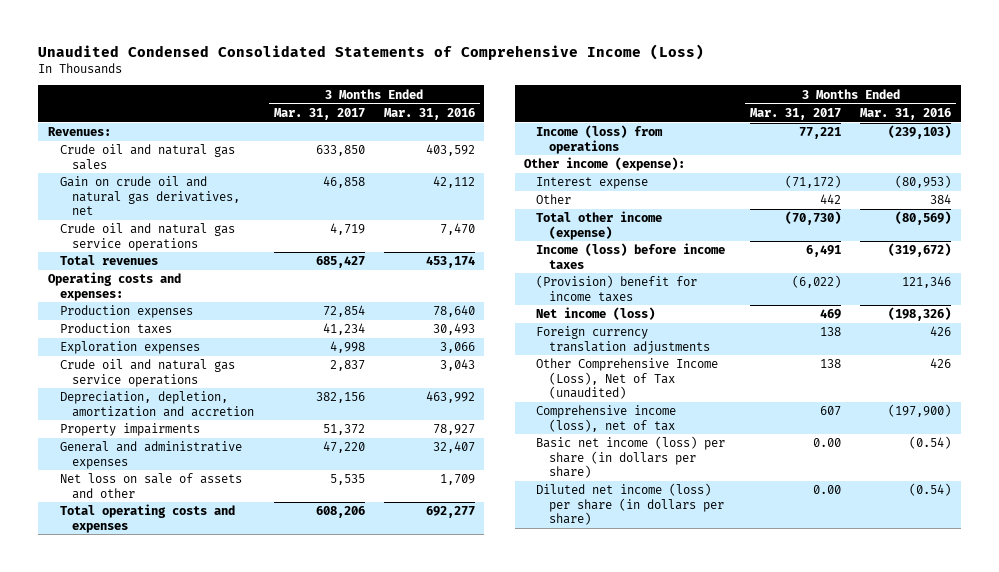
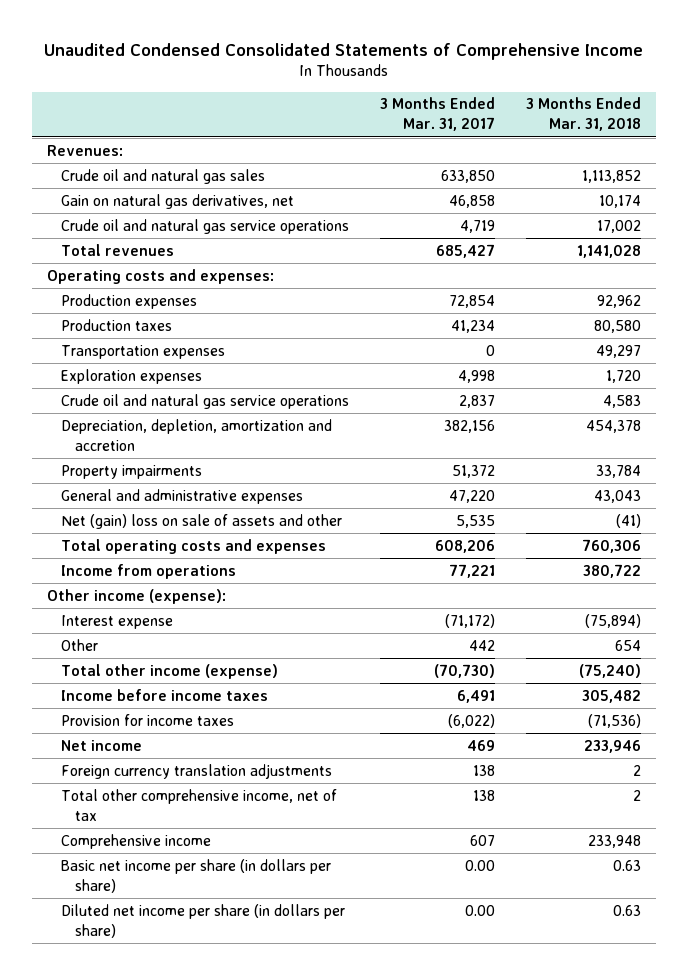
[38,43,705,60] Unaudited Condensed Consolidated Statements of Comprehensive Income (Loss) -> [44,42,644,60] Unaudited Condensed Consolidated Statements of Comprehensive Income
[383,107,475,120] Mar. 31, 2016 -> none
none -> [525,97,641,132] 3 Months Ended Mar. 31, 2018
[60,176,241,215] Gain on crude oil and natural gas derivatives, net -> [61,193,295,209] Gain on natural gas derivatives, net
none -> [61,344,226,359] Transportation expenses
[60,473,243,499] Net loss on sale of assets and other -> [61,513,343,529] Net (gain) loss on sale of assets and other
[536,125,664,154] Income (loss) from operations -> [61,563,237,579] Income from operations
[536,243,726,269] Income (loss) before income taxes -> [61,688,269,701] Income before income taxes
[536,275,698,302] (Provision) benefit for income taxes -> [61,713,235,726] Provision for income taxes
[536,307,656,321] Net income (loss) -> [61,739,143,751] Net income
[536,358,719,399] Other Comprehensive Income (Loss), Net of Tax (unaudited) -> [61,788,338,821] Total other comprehensive income, net of tax
[536,405,677,432] Comprehensive income (loss), net of tax -> [61,833,212,849] Comprehensive income
[536,436,726,478] Basic net income (loss) per share (in dollars per share) -> [61,858,332,893] Basic net income per share (in dollars per share)
[536,483,724,525] Diluted net income (loss) per share (in dollars per share) -> [61,903,346,938] Diluted net income per share (in dollars per share)

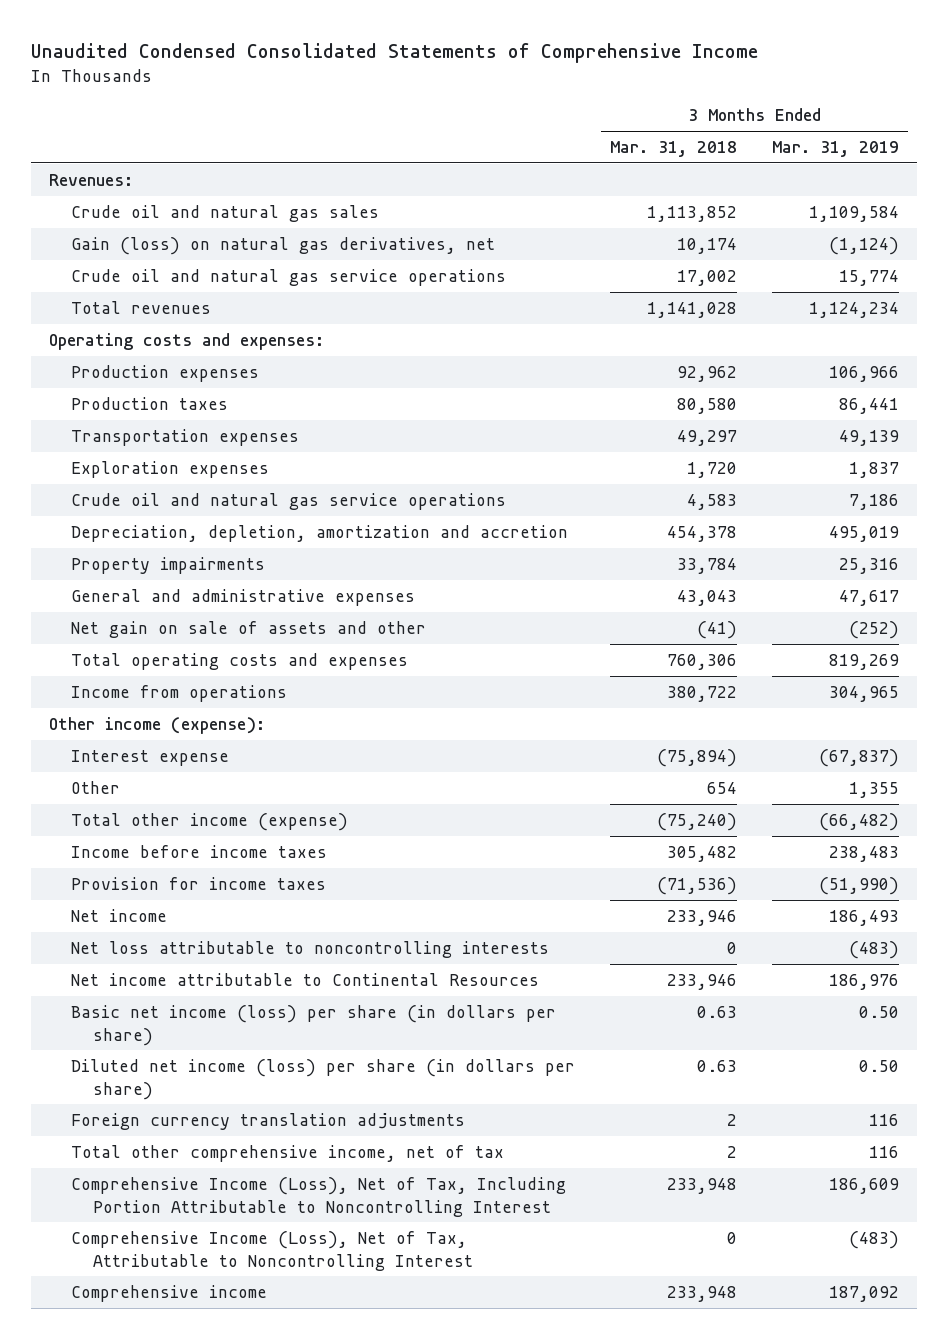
[380,97,496,132] 3 Months Ended Mar. 31, 2017 -> none
none -> [772,141,900,158] Mar. 31, 2019
[61,193,295,209] Gain on natural gas derivatives, net -> [70,236,495,255] Gain (loss) on natural gas derivatives, net
[61,513,343,529] Net (gain) loss on sale of assets and other -> [70,620,426,638] Net gain on sale of assets and other
none -> [70,940,549,958] Net loss attributable to noncontrolling interests
none -> [70,972,539,986] Net income attributable to Continental Resources
none -> [70,1004,556,1046] Basic net income (loss) per share (in dollars per share)
none -> [70,1058,575,1100] Diluted net income (loss) per share (in dollars per share)
none -> [70,1176,566,1217] Comprehensive Income (Loss), Net of Tax, Including Portion Attributable to Noncontrolling Interest
none -> [70,1230,473,1271] Comprehensive Income (Loss), Net of Tax, Attributable to Noncontrolling Interest
[61,858,332,893] Basic net income per share (in dollars per share) -> none
[61,903,346,938] Diluted net income per share (in dollars per share) -> none

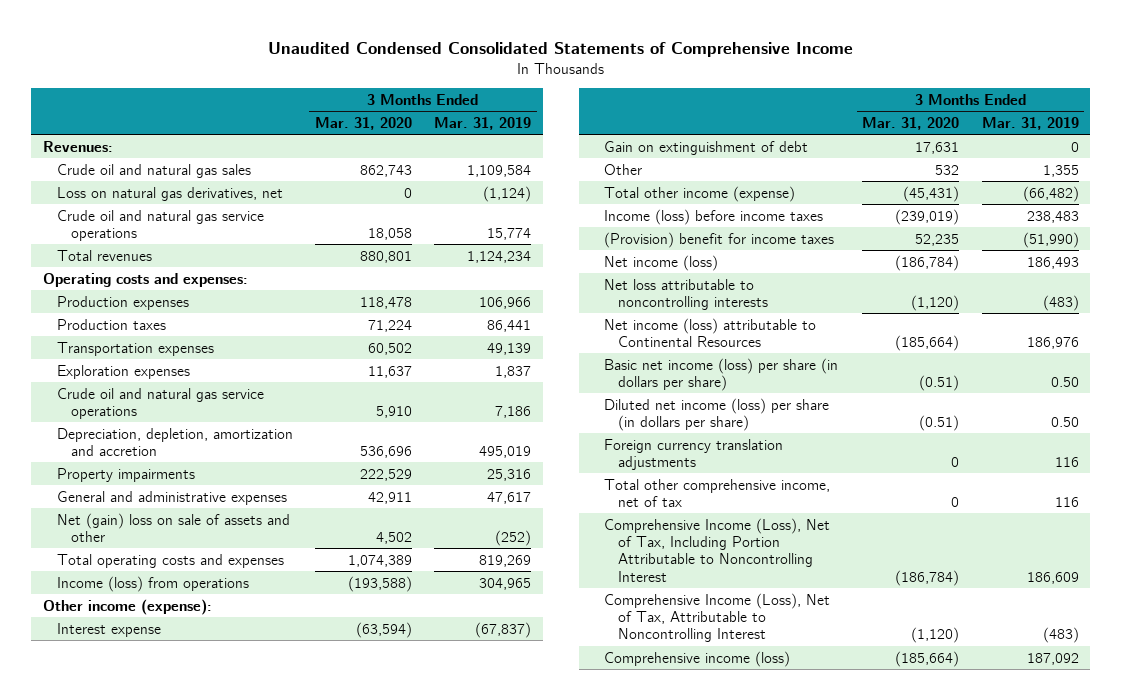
[610,141,738,158] Mar. 31, 2018 -> none
none -> [314,116,412,130] Mar. 31, 2020
[70,236,495,255] Gain (loss) on natural gas derivatives, net -> [56,186,283,201] Loss on natural gas derivatives, net
[70,620,426,638] Net gain on sale of assets and other -> [56,512,290,542] Net (gain) loss on sale of assets and other
[70,684,287,702] Income from operations -> [56,575,249,592] Income (loss) from operations
none -> [604,140,809,155] Gain on extinguishment of debt
[70,844,327,858] Income before income taxes -> [604,208,824,225] Income (loss) before income taxes
[70,876,326,890] Provision for income taxes -> [604,231,835,248] (Provision) benefit for income taxes
[70,908,167,922] Net income -> [604,254,719,271] Net income (loss)
[70,972,539,986] Net income attributable to Continental Resources -> [604,317,817,347] Net income (loss) attributable to Continental Resources
[70,1284,267,1302] Comprehensive income -> [604,650,791,667] Comprehensive income (loss)

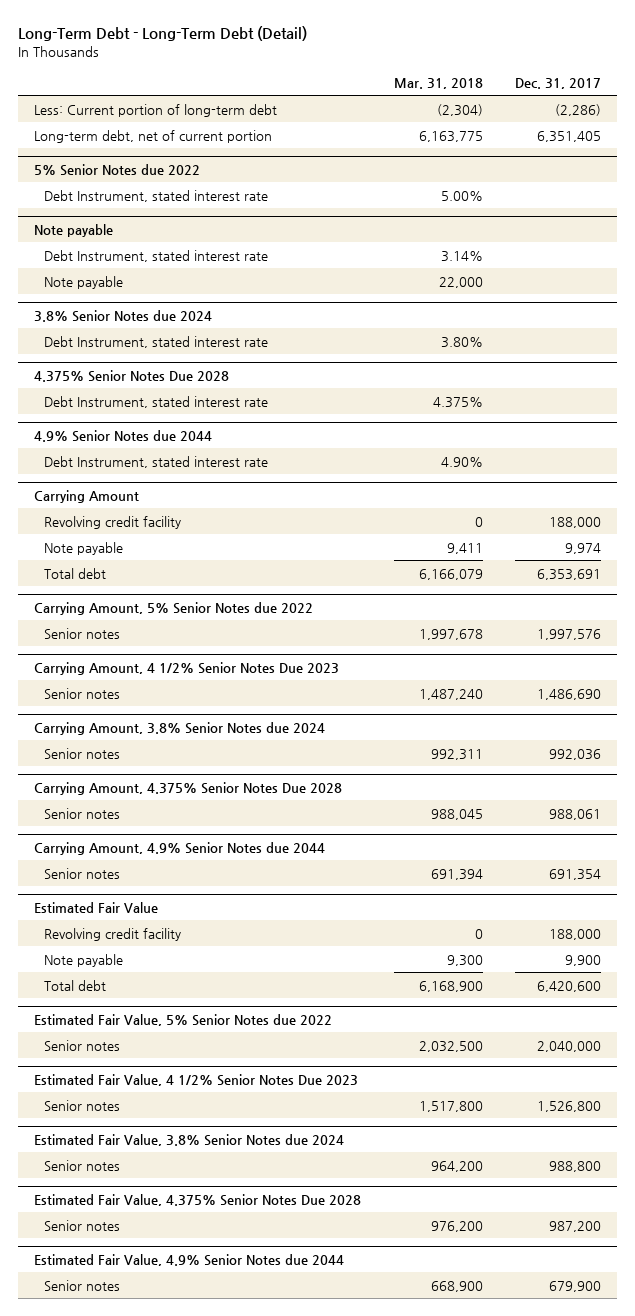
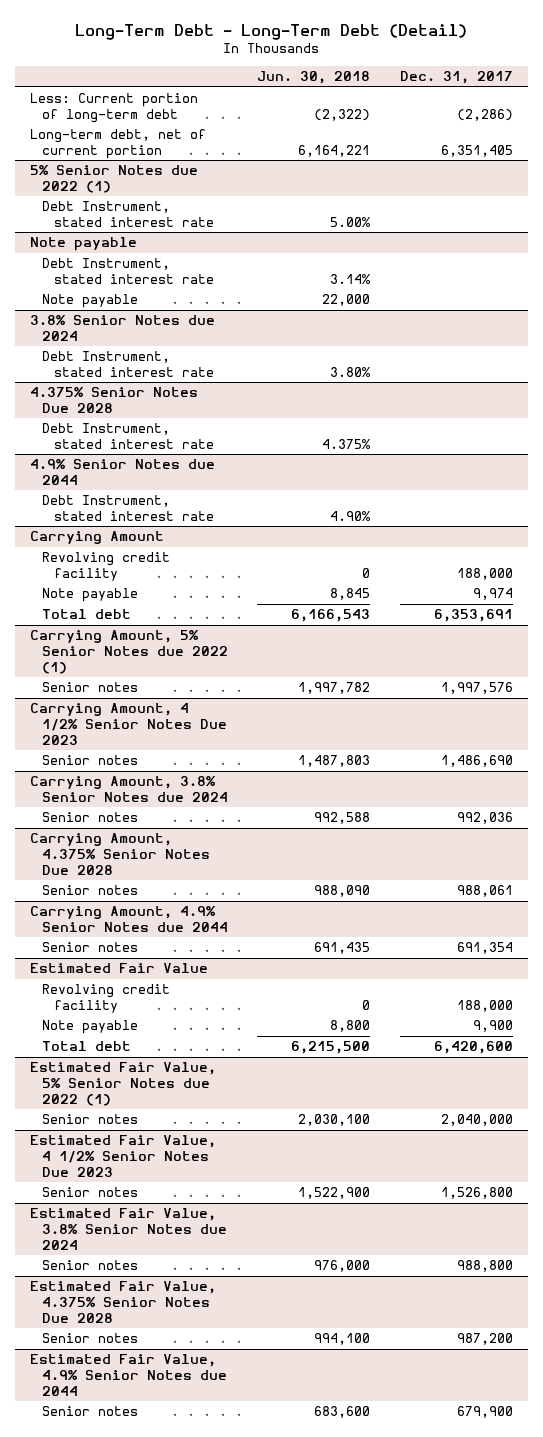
[393,77,483,89] Mar. 31, 2018 -> none
none -> [257,71,371,85] Jun. 30, 2018
[34,163,201,176] 5% Senior Notes due 2022 -> [30,165,199,193] 5% Senior Notes due 2022 (1)
[34,601,314,615] Carrying Amount, 5% Senior Notes due 2022 -> [30,630,228,674] Carrying Amount, 5% Senior Notes due 2022 (1)
[34,1013,333,1026] Estimated Fair Value, 5% Senior Notes due 2022 -> [30,1062,217,1106] Estimated Fair Value, 5% Senior Notes due 2022 (1)

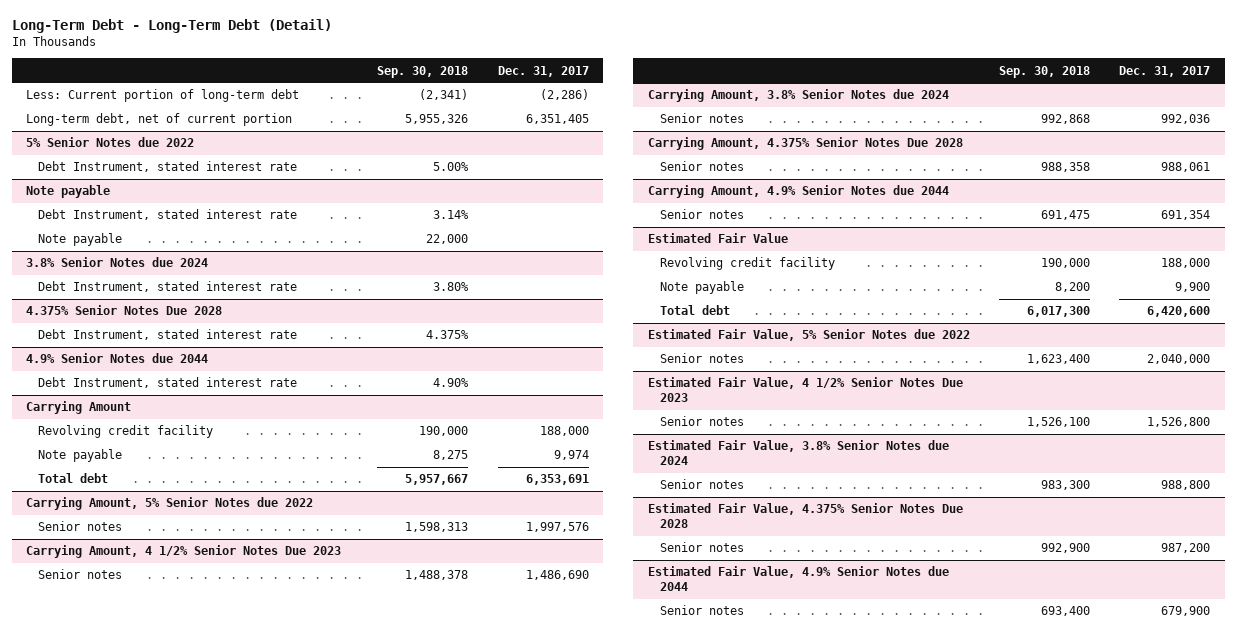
[257,71,371,85] Jun. 30, 2018 -> none
none -> [377,65,469,78] Sep. 30, 2018
[30,165,199,193] 5% Senior Notes due 2022 (1) -> [26,137,195,148] 5% Senior Notes due 2022
[30,630,228,674] Carrying Amount, 5% Senior Notes due 2022 (1) -> [26,497,314,511] Carrying Amount, 5% Senior Notes due 2022
[30,1062,217,1106] Estimated Fair Value, 5% Senior Notes due 2022 (1) -> [647,329,970,342] Estimated Fair Value, 5% Senior Notes due 2022

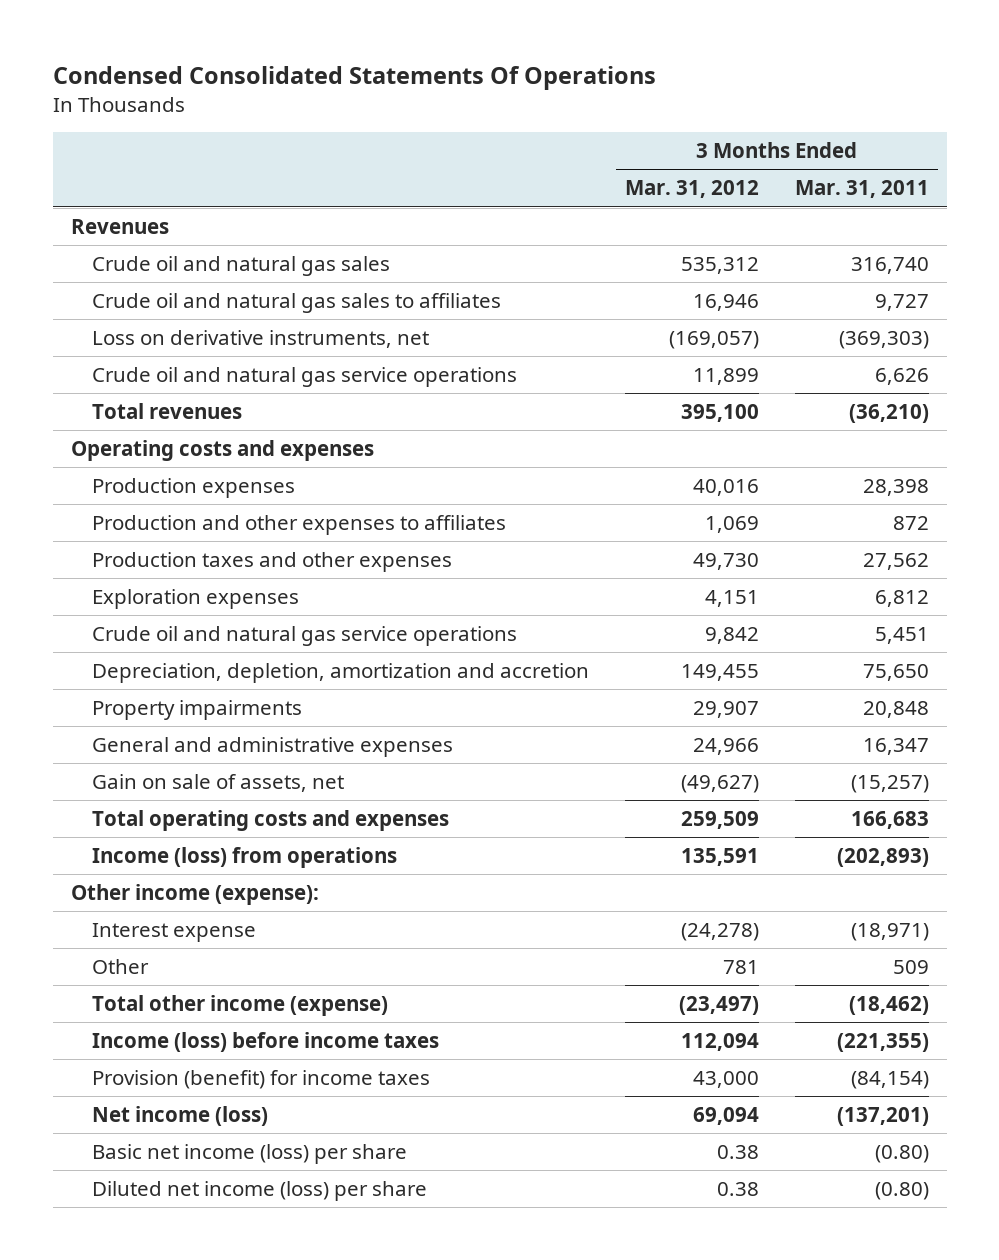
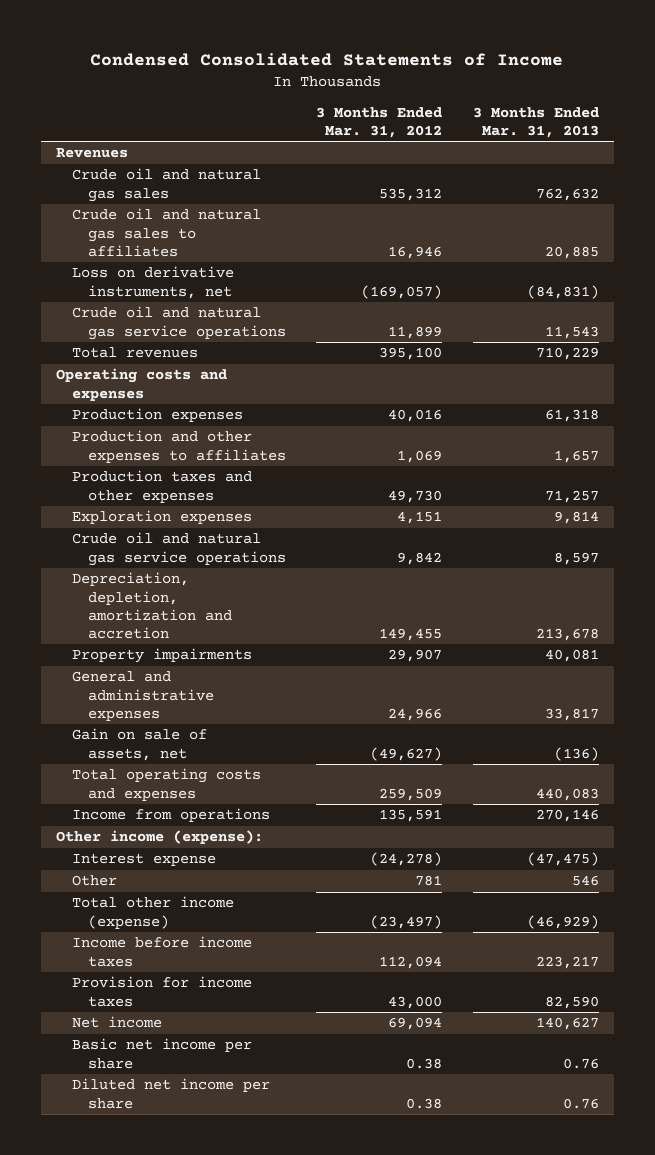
[52,66,656,91] Condensed Consolidated Statements Of Operations -> [90,52,564,66] Condensed Consolidated Statements of Income
[794,180,929,199] Mar. 31, 2011 -> none
none -> [472,106,599,139] 3 Months Ended Mar. 31, 2013
[91,846,397,868] Income (loss) from operations -> [71,808,270,823] Income from operations
[91,1031,439,1052] Income (loss) before income taxes -> [71,936,252,967] Income before income taxes
[91,1069,430,1089] Provision (benefit) for income taxes -> [71,976,252,1007] Provision for income taxes
[91,1105,268,1126] Net income (loss) -> [71,1016,162,1029] Net income
[91,1143,407,1164] Basic net income (loss) per share -> [71,1038,252,1069] Basic net income per share
[91,1180,427,1201] Diluted net income (loss) per share -> [71,1078,270,1109] Diluted net income per share

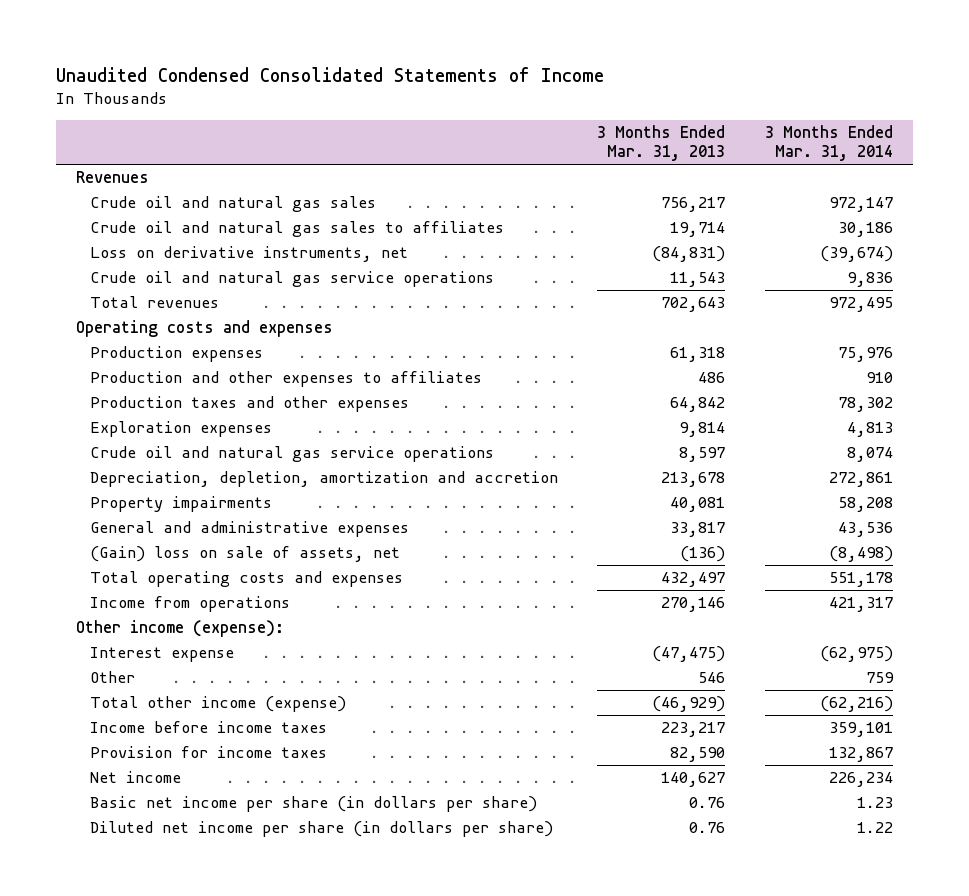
[90,52,564,66] Condensed Consolidated Statements of Income -> [56,66,605,82] Unaudited Condensed Consolidated Statements of Income
[316,106,443,139] 3 Months Ended Mar. 31, 2012 -> none
none -> [765,125,894,162] 3 Months Ended Mar. 31, 2014
[535,187,599,201] 762,632 -> [661,196,726,212] 756,217
[544,245,599,259] 20,885 -> [670,221,726,237] 19,714
[535,347,599,361] 710,229 -> [661,296,726,312] 702,643
[553,449,599,463] 1,657 -> [698,371,726,383] 486
[544,489,599,503] 71,257 -> [670,396,726,412] 64,842
[71,728,207,761] Gain on sale of assets, net -> [89,545,400,562] (Gain) loss on sale of assets, net
[535,787,599,801] 440,083 -> [661,571,726,587] 432,497
[71,1038,252,1069] Basic net income per share -> [89,795,537,812] Basic net income per share (in dollars per share)
[71,1078,270,1109] Diluted net income per share -> [89,820,553,837] Diluted net income per share (in dollars per share)

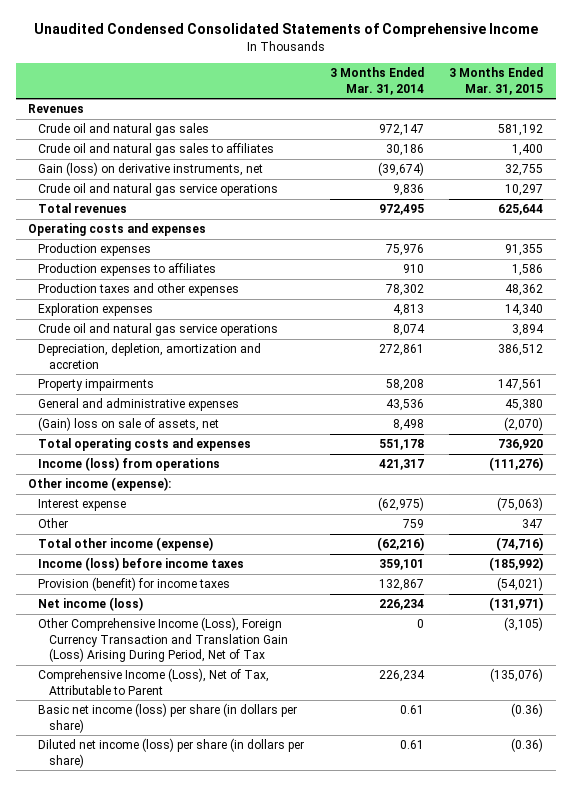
[56,66,605,82] Unaudited Condensed Consolidated Statements of Income -> [33,23,538,38] Unaudited Condensed Consolidated Statements of Comprehensive Income
[597,125,726,162] 3 Months Ended Mar. 31, 2013 -> none
none -> [449,67,544,95] 3 Months Ended Mar. 31, 2015
[89,245,408,262] Loss on derivative instruments, net -> [38,162,264,177] Gain (loss) on derivative instruments, net
[89,370,482,387] Production and other expenses to affiliates -> [38,263,217,277] Production expenses to affiliates
[829,545,894,562] (8,498) -> [392,419,424,432] 8,498
[89,595,290,612] Income from operations -> [38,457,221,472] Income (loss) from operations
[89,720,327,733] Income before income taxes -> [38,557,245,572] Income (loss) before income taxes
[89,745,327,758] Provision for income taxes -> [38,577,231,592] Provision (benefit) for income taxes
[89,770,181,783] Net income -> [38,597,144,612] Net income (loss)
none -> [38,617,288,663] Other Comprehensive Income (Loss), Foreign Currency Transaction and Translation Gain (Loss) Arising During Period, Net of Tax
none -> [38,668,270,695] Comprehensive Income (Loss), Net of Tax, Attributable to Parent
[89,795,537,812] Basic net income per share (in dollars per share) -> [38,703,298,733] Basic net income (loss) per share (in dollars per share)
[857,796,894,808] 1.23 -> [399,705,424,715] 0.61
[89,820,553,837] Diluted net income per share (in dollars per share) -> [38,738,305,768] Diluted net income (loss) per share (in dollars per share)
[857,821,894,833] 1.22 -> [399,740,424,750] 0.61

